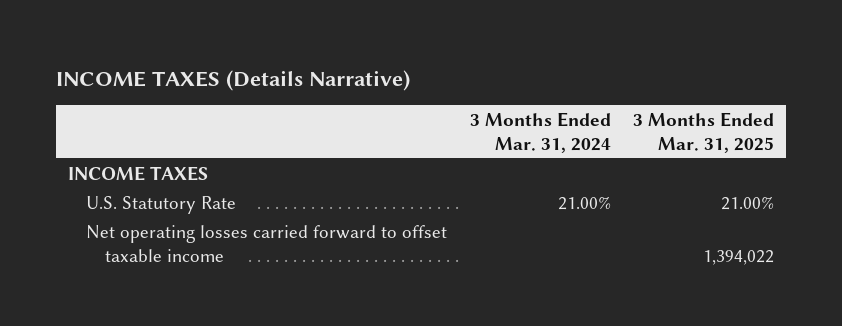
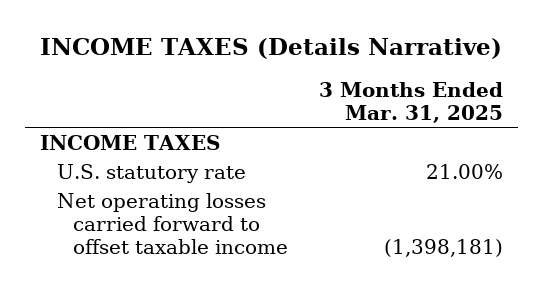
[469,111,611,153] 3 Months Ended Mar. 31, 2024 -> none
[86,195,237,214] U.S. Statutory Rate -> [56,163,246,183] U.S. statutory rate
[703,249,775,265] 1,394,022 -> [383,238,503,257] (1,398,181)

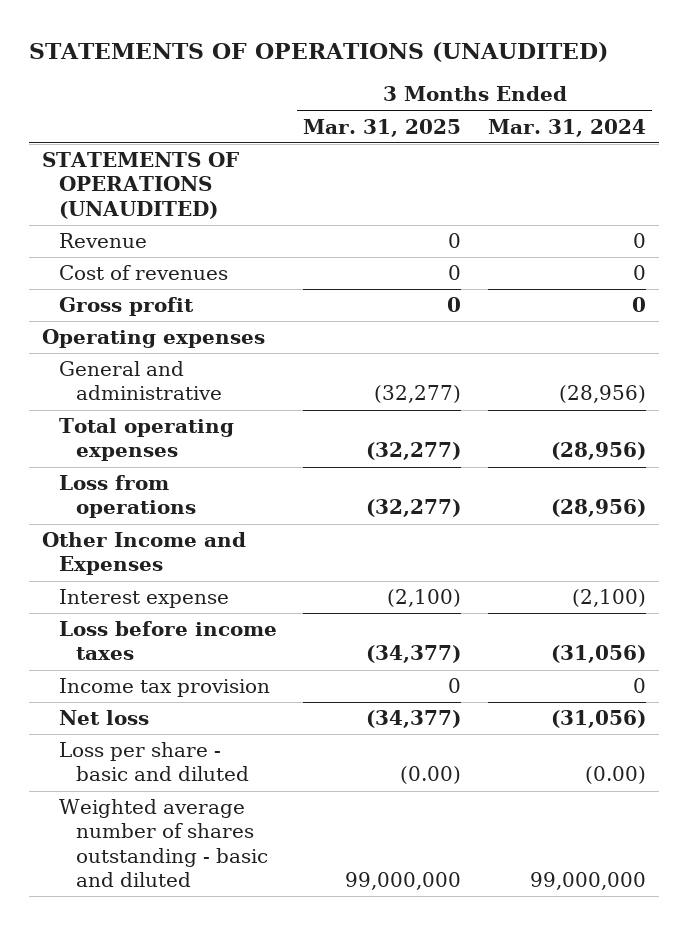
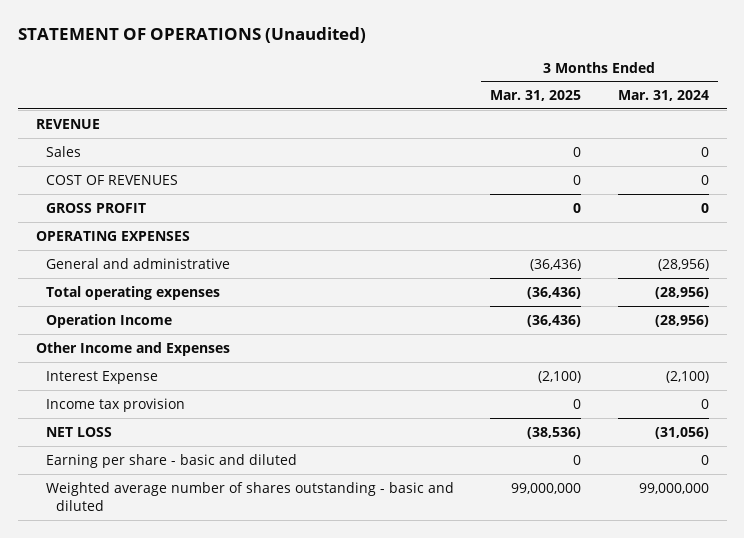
[28,41,608,62] STATEMENTS OF OPERATIONS (UNAUDITED) -> [17,26,366,43] STATEMENT OF OPERATIONS (Unaudited)
[42,152,240,219] STATEMENTS OF OPERATIONS (UNAUDITED) -> none
none -> [35,118,100,129] REVENUE
[58,233,147,249] Revenue -> [45,145,81,157] Sales
[58,265,228,281] Cost of revenues -> [45,174,178,185] COST OF REVENUES
[58,297,194,317] Gross profit -> [45,202,146,213] GROSS PROFIT
[42,329,266,349] Operating expenses -> [35,230,190,241] OPERATING EXPENSES
[374,385,462,404] (32,277) -> [530,258,582,271] (36,436)
[366,442,462,461] (32,277) -> [527,286,582,299] (36,436)
[58,475,196,519] Loss from operations -> [45,313,172,328] Operation Income
[366,499,462,518] (32,277) -> [527,314,582,327] (36,436)
[58,621,277,661] Loss before income taxes -> none
[58,589,229,609] Interest expense -> [45,370,158,384] Interest Expense
[58,710,149,726] Net loss -> [45,426,112,437] NET LOSS
[366,710,462,729] (34,377) -> [527,426,582,439] (38,536)
[58,742,249,782] Loss per share - basic and diluted -> [45,453,297,468] Earning per share - basic and diluted
[400,766,462,785] (0.00) -> [573,454,582,465] 0
[584,766,646,785] (0.00) -> [700,454,709,465] 0

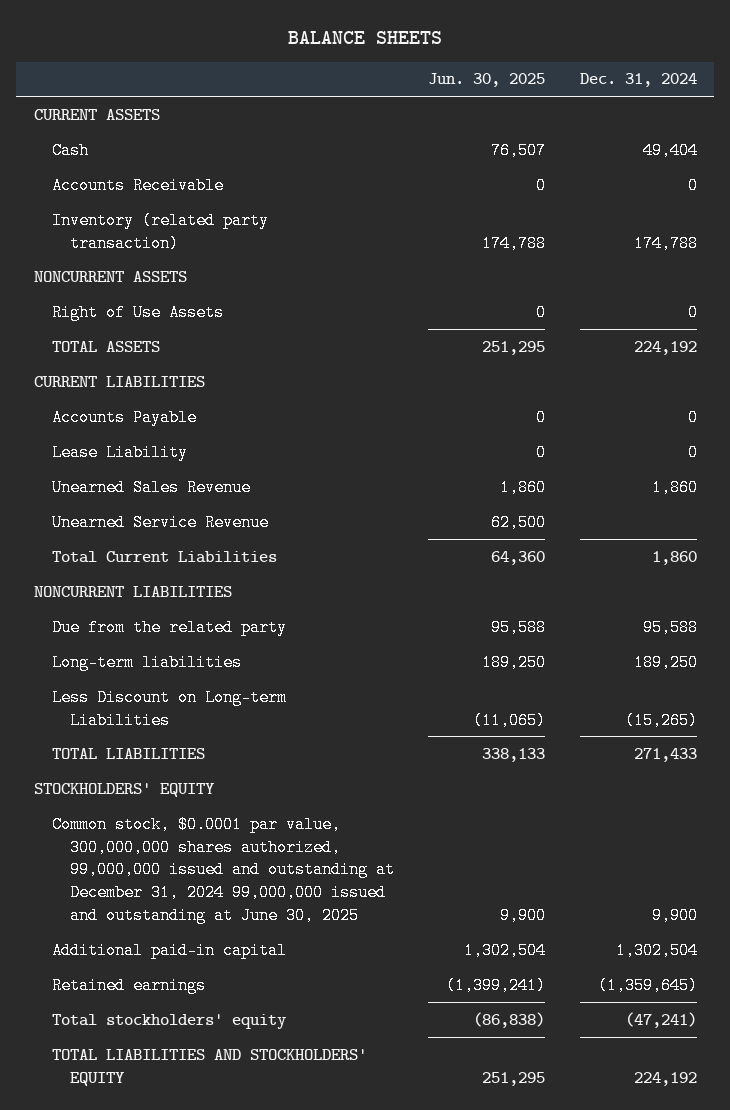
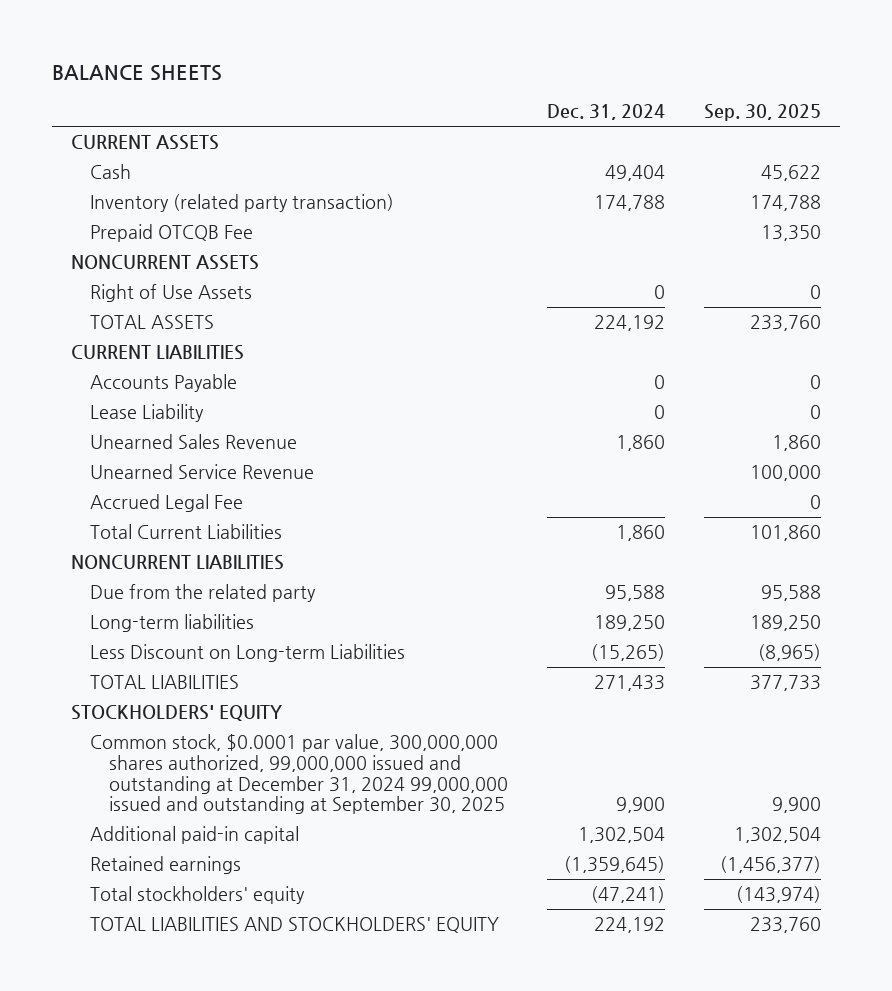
[428,73,546,88] Jun. 30, 2025 -> none
none -> [703,104,821,122] Sep. 30, 2025
[51,176,224,194] Accounts Receivable -> none
none -> [90,224,254,243] Prepaid OTCQB Fee
none -> [90,494,244,513] Accrued Legal Fee
[51,815,395,924] Common stock, $0.0001 par value, 300,000,000 shares authorized, 99,000,000 issued and outstanding at December 31, 2024 99,000,000 issued and outstanding at June 30, 2025 -> [90,734,509,815] Common stock, $0.0001 par value, 300,000,000 shares authorized, 99,000,000 issued and outstanding at December 31, 2024 99,000,000 issued and outstanding at September 30, 2025

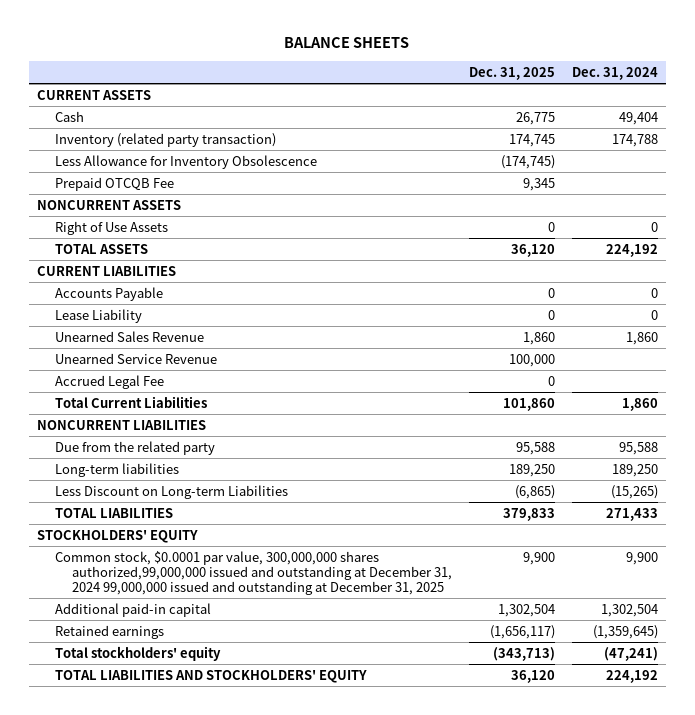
[703,104,821,122] Sep. 30, 2025 -> none
none -> [469,66,556,80] Dec. 31, 2025
none -> [54,154,317,169] Less Allowance for Inventory Obsolescence
[90,734,509,815] Common stock, $0.0001 par value, 300,000,000 shares authorized, 99,000,000 issued and outstanding at December 31, 2024 99,000,000 issued and outstanding at September 30, 2025 -> [54,550,453,595] Common stock, $0.0001 par value, 300,000,000 shares authorized,99,000,000 issued and outstanding at December 31, 2024 99,000,000 issued and outstanding at December 31, 2025

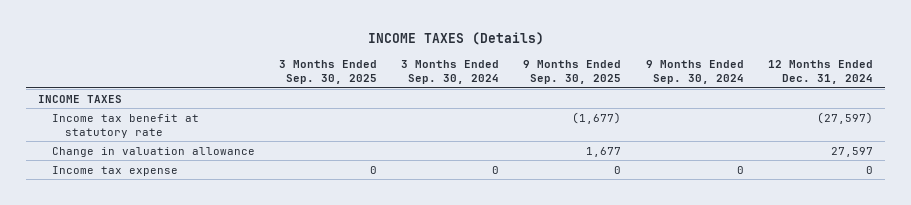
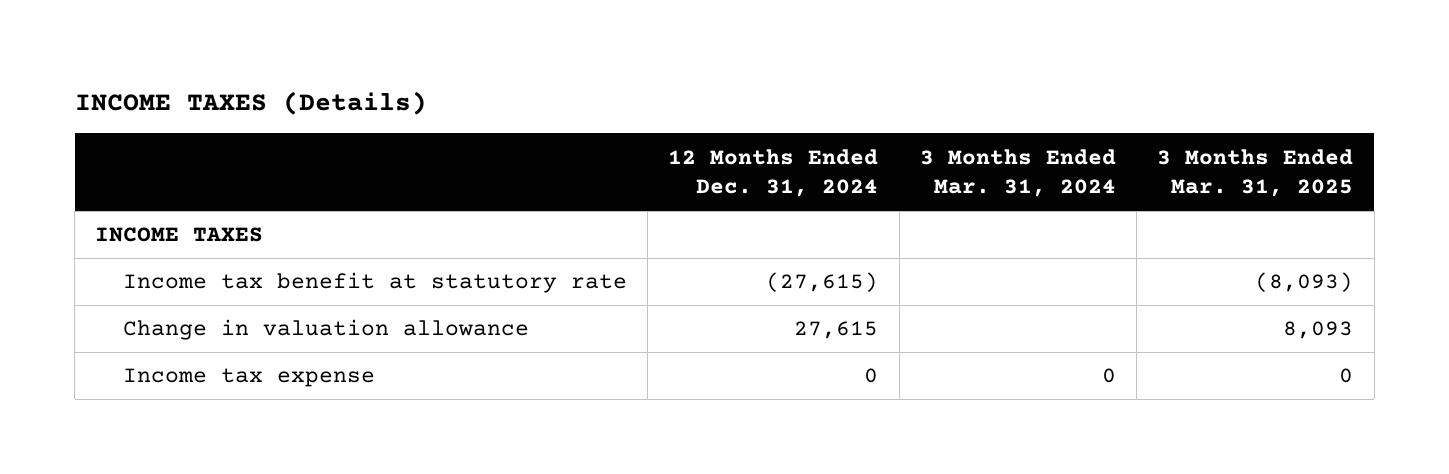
[278,60,377,85] 3 Months Ended Sep. 30, 2025 -> none
[401,60,500,85] 3 Months Ended Sep. 30, 2024 -> none
[523,60,622,85] 9 Months Ended Sep. 30, 2025 -> none
[645,60,744,85] 9 Months Ended Sep. 30, 2024 -> none
none -> [919,148,1116,198] 3 Months Ended Mar. 31, 2024
none -> [1157,148,1354,198] 3 Months Ended Mar. 31, 2025
[817,111,874,124] (27,597) -> [766,272,879,293] (27,615)
[831,146,874,157] 27,597 -> [794,321,879,340] 27,615

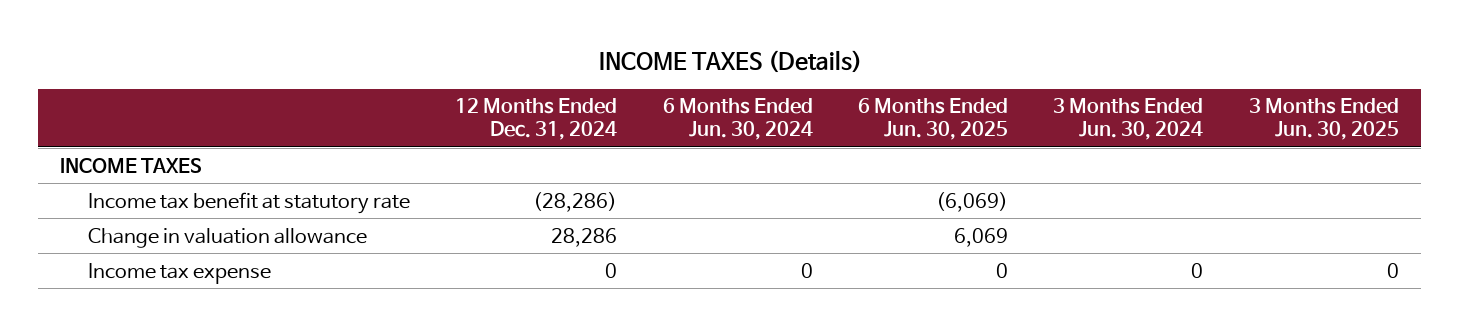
[919,148,1116,198] 3 Months Ended Mar. 31, 2024 -> none
[1157,148,1354,198] 3 Months Ended Mar. 31, 2025 -> none
none -> [662,98,813,141] 6 Months Ended Jun. 30, 2024
none -> [857,98,1008,141] 6 Months Ended Jun. 30, 2025
none -> [1053,98,1204,141] 3 Months Ended Jun. 30, 2024
none -> [1248,98,1399,141] 3 Months Ended Jun. 30, 2025
[766,272,879,293] (27,615) -> [533,191,618,212] (28,286)
[794,321,879,340] 27,615 -> [551,227,618,247] 28,286

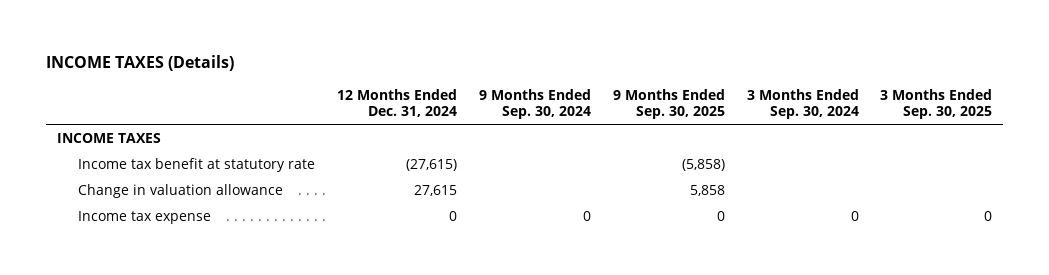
[662,98,813,141] 6 Months Ended Jun. 30, 2024 -> none
[857,98,1008,141] 6 Months Ended Jun. 30, 2025 -> none
[1053,98,1204,141] 3 Months Ended Jun. 30, 2024 -> none
[1248,98,1399,141] 3 Months Ended Jun. 30, 2025 -> none
none -> [478,88,591,120] 9 Months Ended Sep. 30, 2024
none -> [612,88,725,120] 9 Months Ended Sep. 30, 2025
none -> [746,88,859,120] 3 Months Ended Sep. 30, 2024
none -> [880,88,993,120] 3 Months Ended Sep. 30, 2025
[533,191,618,212] (28,286) -> [405,158,457,171] (27,615)
[551,227,618,247] 28,286 -> [413,184,457,196] 27,615

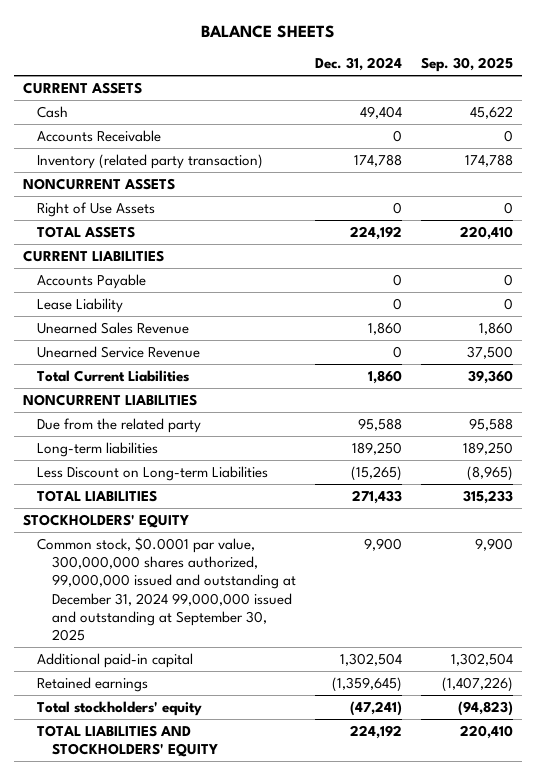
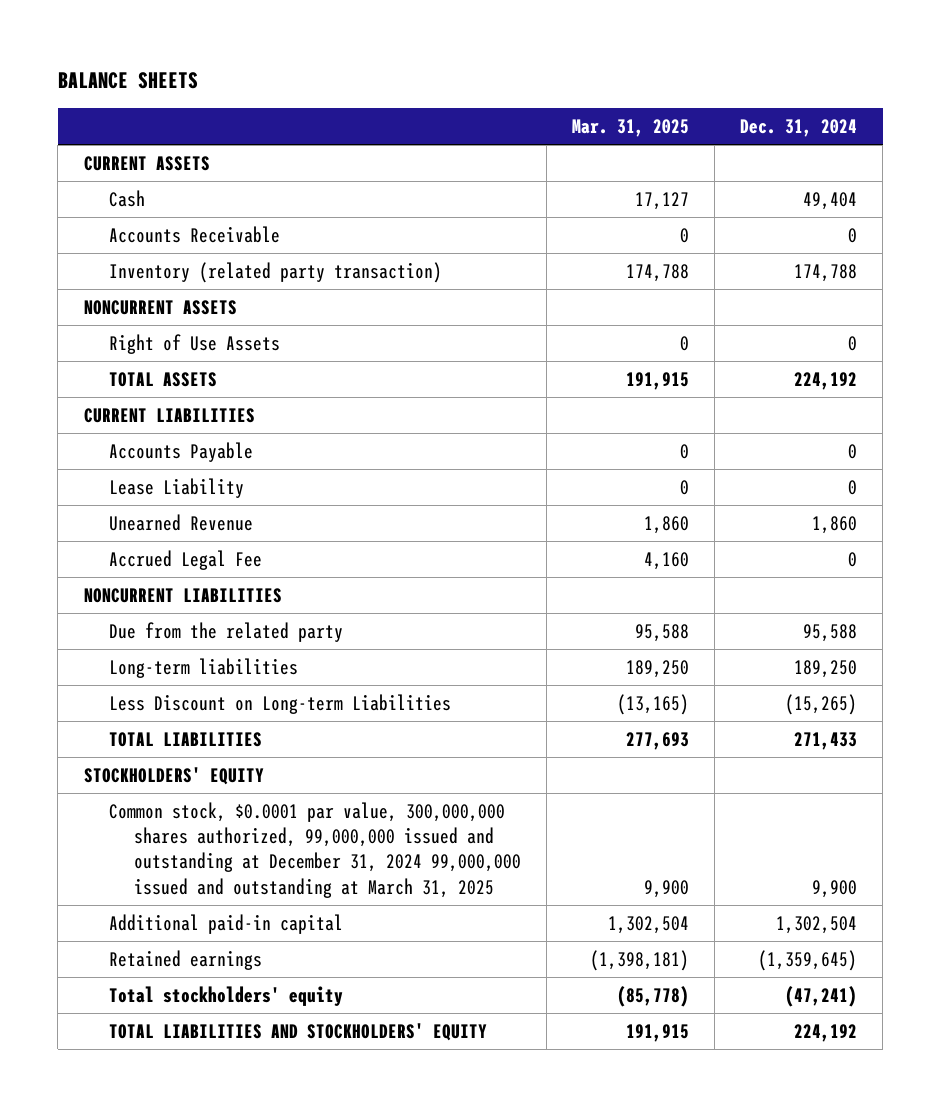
[420,57,513,73] Sep. 30, 2025 -> none
none -> [571,118,689,137] Mar. 31, 2025
[37,345,201,358] Unearned Service Revenue -> none
[37,369,190,382] Total Current Liabilities -> none
[37,321,190,334] Unearned Sales Revenue -> [108,513,253,531] Unearned Revenue
none -> [108,549,262,570] Accrued Legal Fee
[37,536,296,642] Common stock, $0.0001 par value, 300,000,000 shares authorized, 99,000,000 issued and outstanding at December 31, 2024 99,000,000 issued and outstanding at September 30, 2025 -> [108,801,521,898] Common stock, $0.0001 par value, 300,000,000 shares authorized, 99,000,000 issued and outstanding at December 31, 2024 99,000,000 issued and outstanding at March 31, 2025

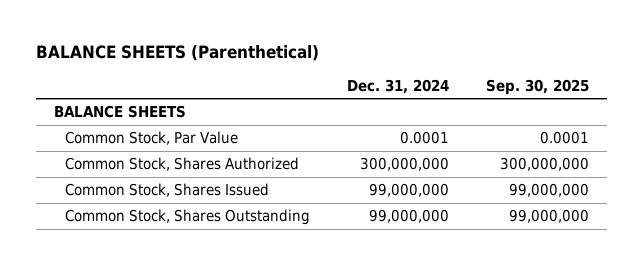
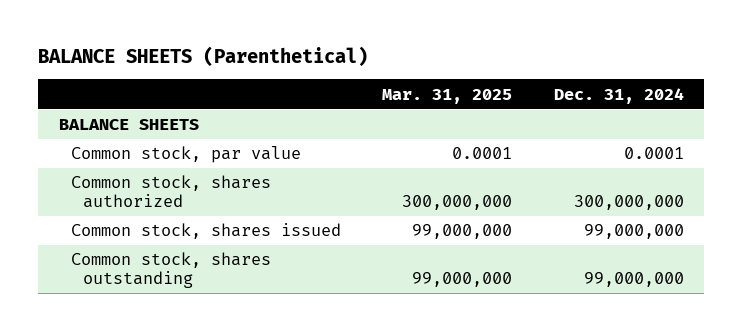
[485,78,589,95] Sep. 30, 2025 -> none
none -> [382,88,513,104] Mar. 31, 2025
[64,131,238,146] Common Stock, Par Value -> [70,146,301,164] Common stock, par value
[64,157,299,172] Common Stock, Shares Authorized -> [70,175,271,209] Common stock, shares authorized
[64,183,269,198] Common Stock, Shares Issued -> [70,223,341,240] Common stock, shares issued
[64,209,310,226] Common Stock, Shares Outstanding -> [70,252,271,289] Common stock, shares outstanding

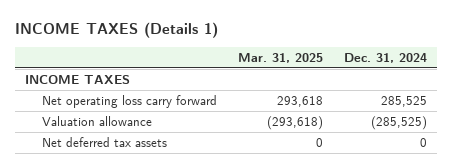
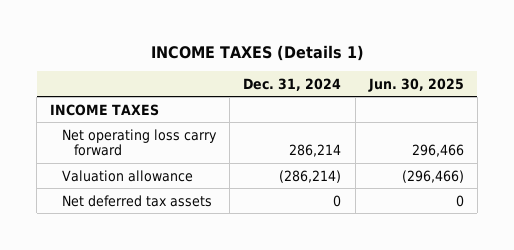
[237,52,323,63] Mar. 31, 2025 -> none
none -> [367,77,464,92] Jun. 30, 2025
[380,95,427,107] 285,525 -> [289,144,342,158] 286,214
[370,115,427,130] (285,525) -> [279,169,342,183] (286,214)

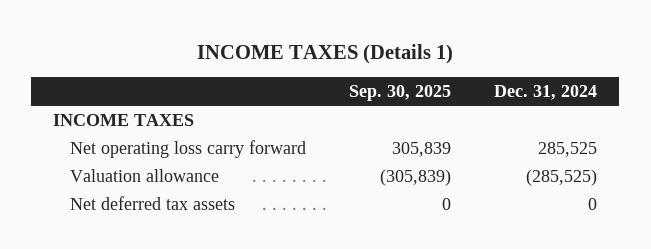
[367,77,464,92] Jun. 30, 2025 -> none
none -> [349,84,452,101] Sep. 30, 2025
[289,144,342,158] 286,214 -> [538,141,598,157] 285,525
[279,169,342,183] (286,214) -> [526,168,598,186] (285,525)

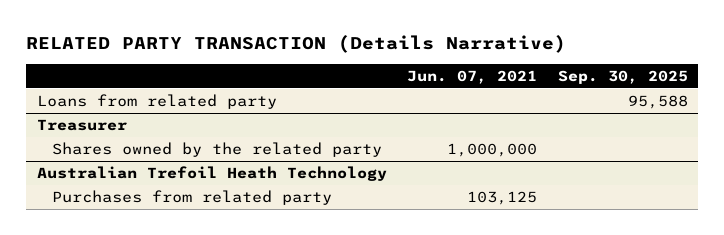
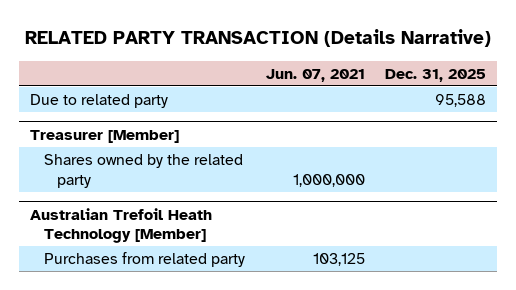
[557,69,688,84] Sep. 30, 2025 -> none
none -> [385,68,487,82] Dec. 31, 2025
[36,94,277,110] Loans from related party -> none
none -> [29,94,168,109] Due to related party
[36,119,127,132] Treasurer -> [29,129,179,143] Treasurer [Member]
[36,166,387,182] Australian Trefoil Heath Technology -> [29,207,212,244] Australian Trefoil Heath Technology [Member]

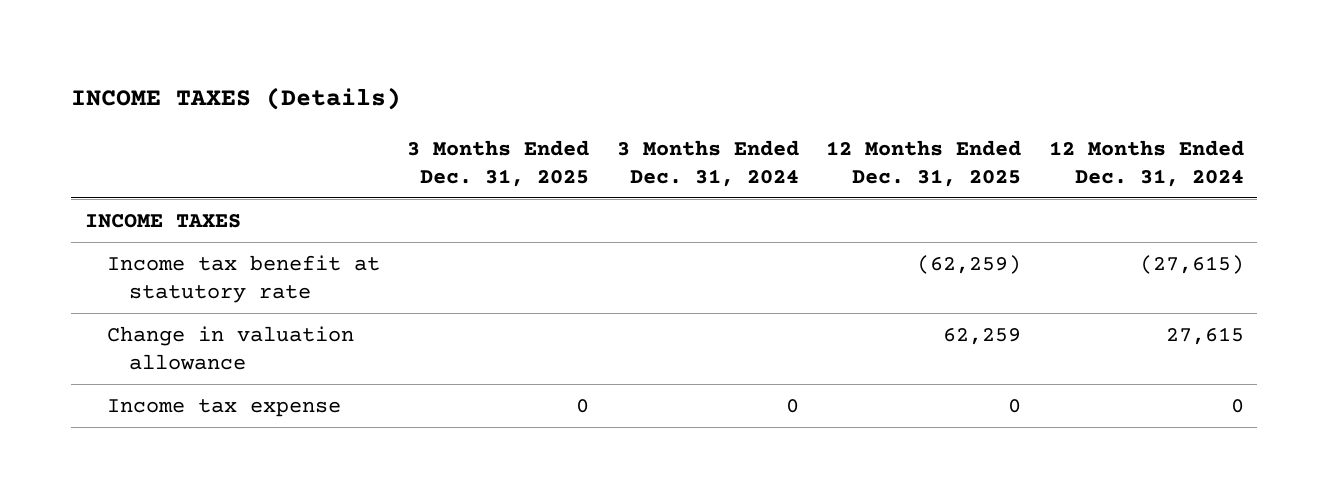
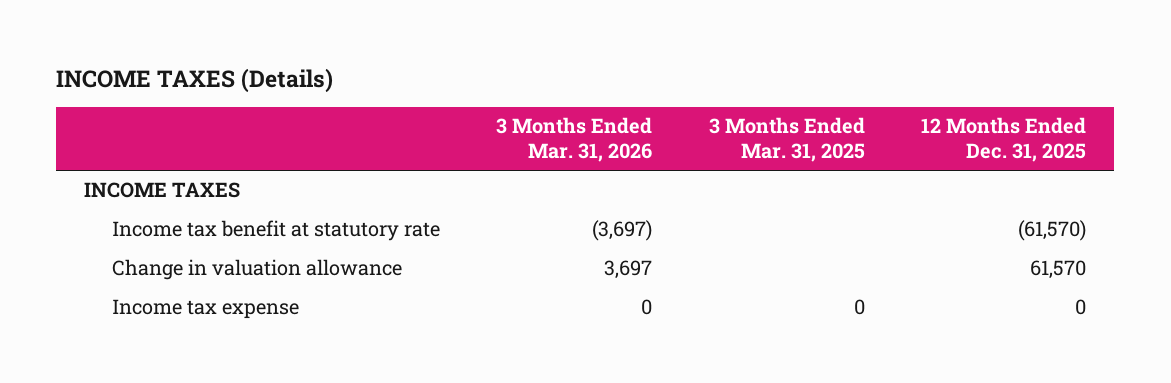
[407,139,590,187] 3 Months Ended Dec. 31, 2025 -> none
[616,139,799,187] 3 Months Ended Dec. 31, 2024 -> none
[1048,139,1244,187] 12 Months Ended Dec. 31, 2024 -> none
none -> [496,117,653,163] 3 Months Ended Mar. 31, 2026
none -> [708,117,865,163] 3 Months Ended Mar. 31, 2025
[917,254,1022,274] (62,259) -> [1018,220,1087,242] (61,570)
[943,327,1022,345] 62,259 -> [1030,260,1087,280] 61,570

